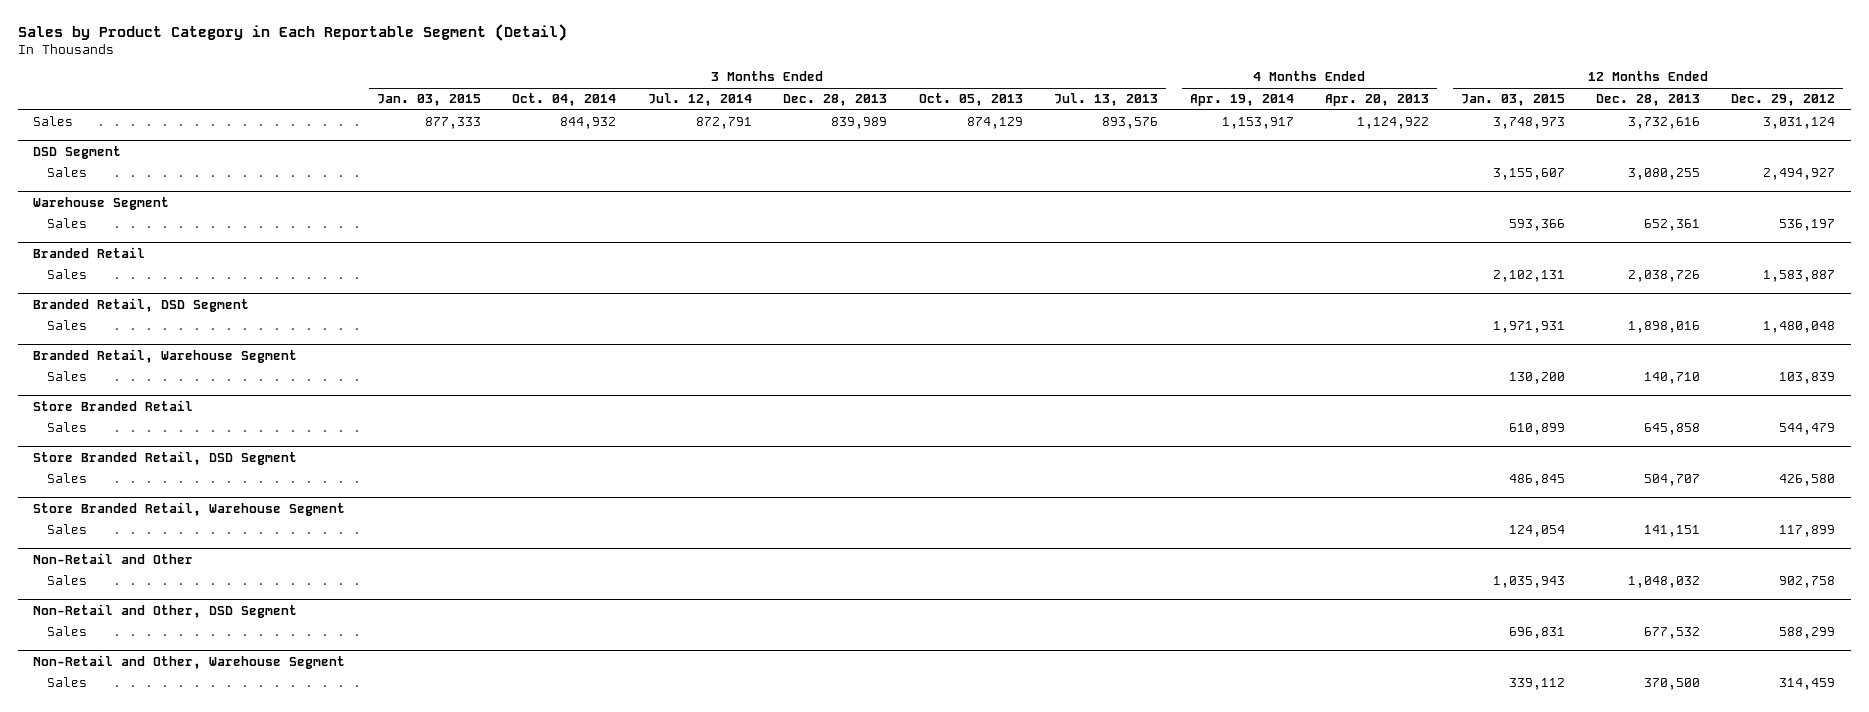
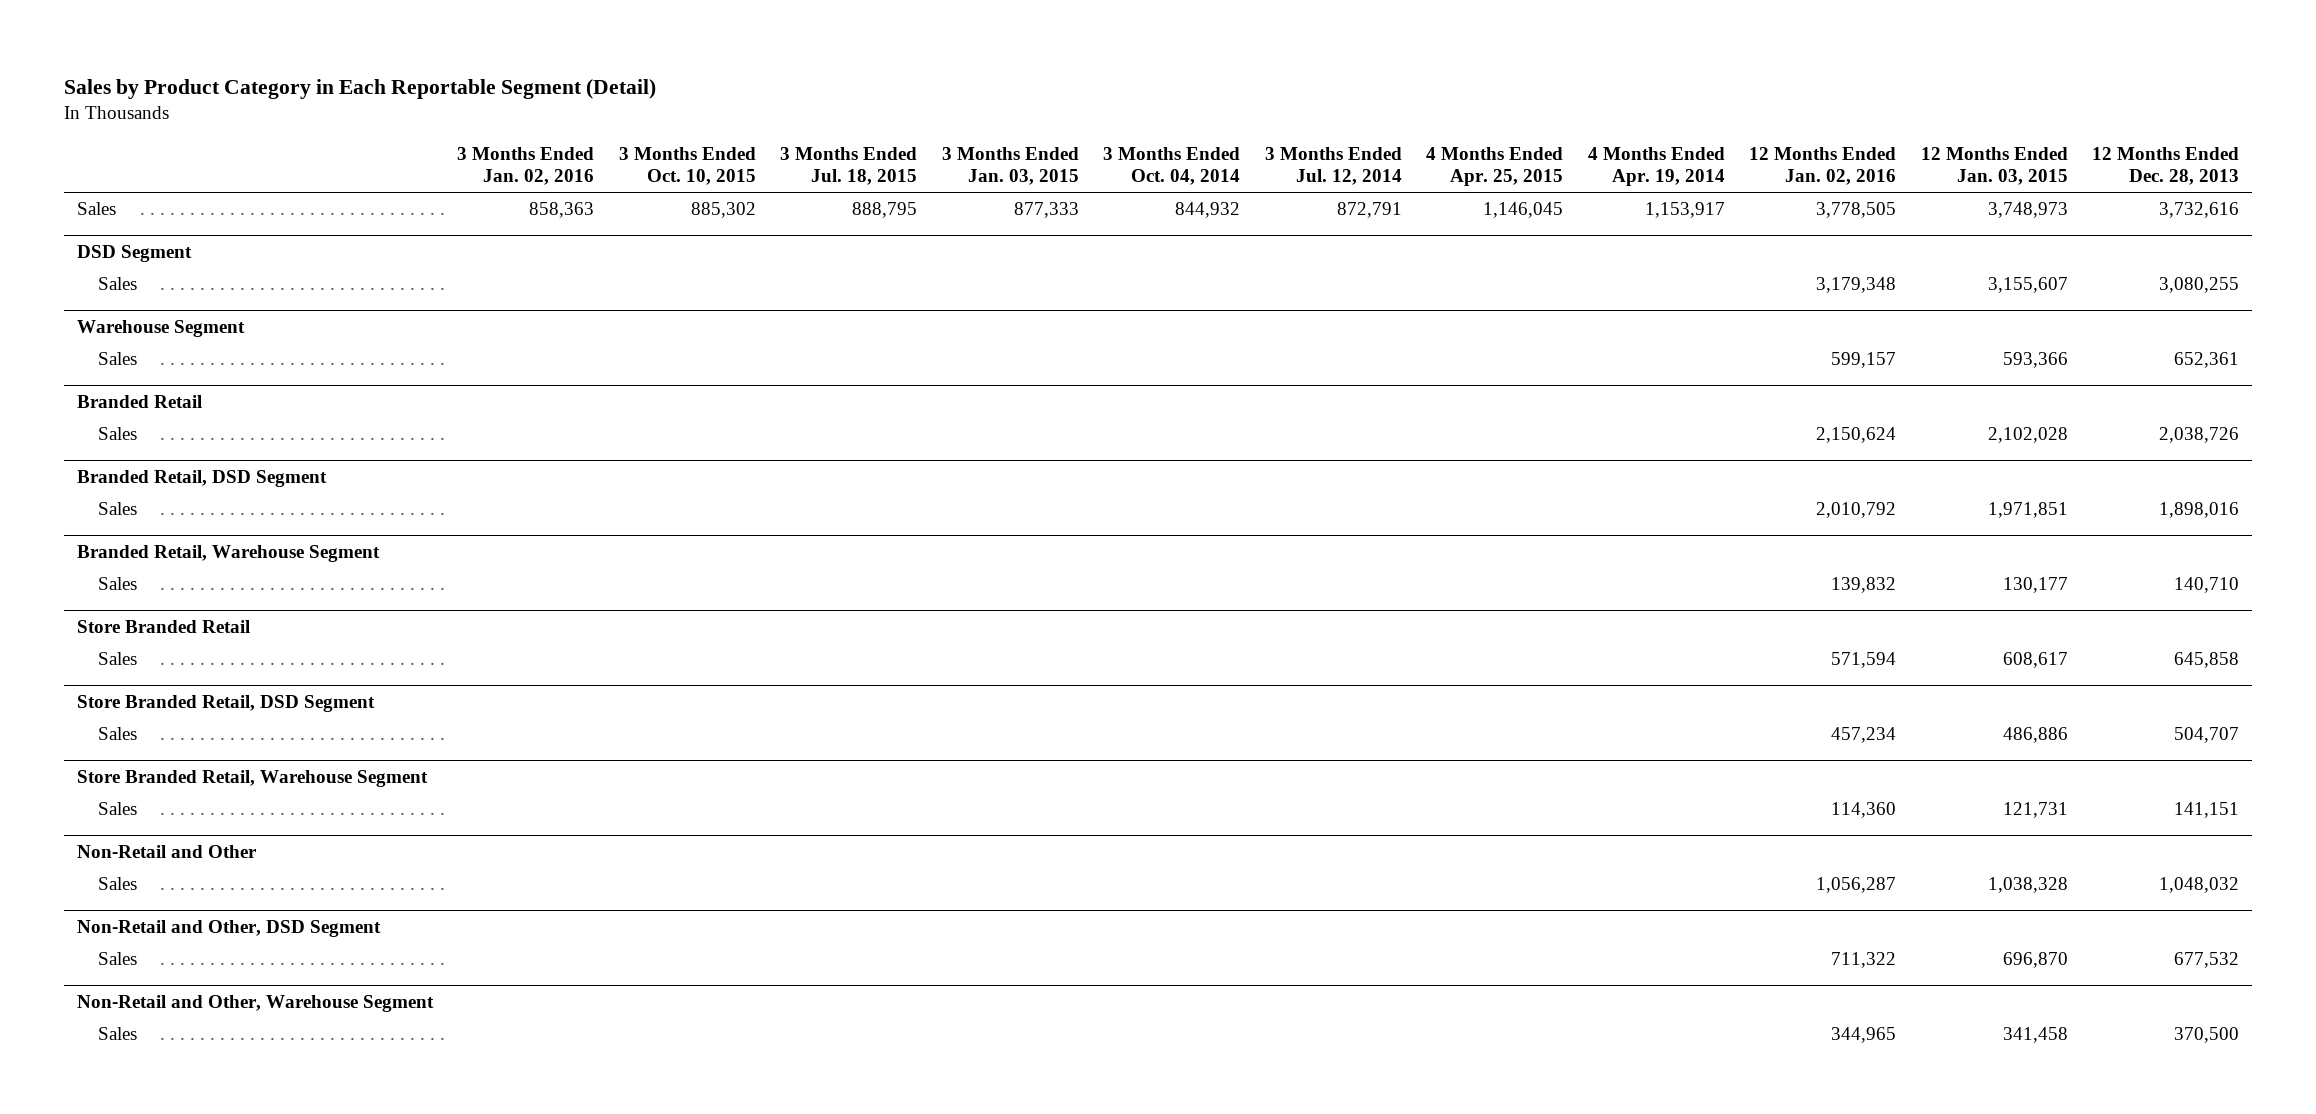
[783,94,888,107] Dec. 28, 2013 -> none
[918,93,1023,107] Oct. 05, 2013 -> none
[1054,93,1159,107] Jul. 13, 2013 -> none
[1325,94,1430,107] Apr. 20, 2013 -> none
[1731,94,1836,107] Dec. 29, 2012 -> none
none -> [457,147,595,185] 3 Months Ended Jan. 02, 2016
none -> [618,147,756,185] 3 Months Ended Oct. 10, 2015
none -> [780,147,918,185] 3 Months Ended Jul. 18, 2015
none -> [1426,147,1564,186] 4 Months Ended Apr. 25, 2015
none -> [1749,147,1897,185] 12 Months Ended Jan. 02, 2016
[1492,270,1565,283] 2,102,131 -> [1987,427,2068,444] 2,102,028
[1492,321,1565,334] 1,971,931 -> [1987,502,2068,519] 1,971,851
[1508,372,1565,385] 130,200 -> [2002,577,2068,594] 130,177
[1508,423,1565,436] 610,899 -> [2002,652,2068,669] 608,617
[1508,474,1565,487] 486,845 -> [2002,727,2068,744] 486,886
[1508,525,1565,538] 124,054 -> [2002,802,2068,819] 121,731
[1492,576,1565,589] 1,035,943 -> [1987,877,2068,894] 1,038,328
[1508,627,1565,640] 696,831 -> [2002,952,2068,969] 696,870
[1508,678,1565,691] 339,112 -> [2002,1027,2068,1044] 341,458

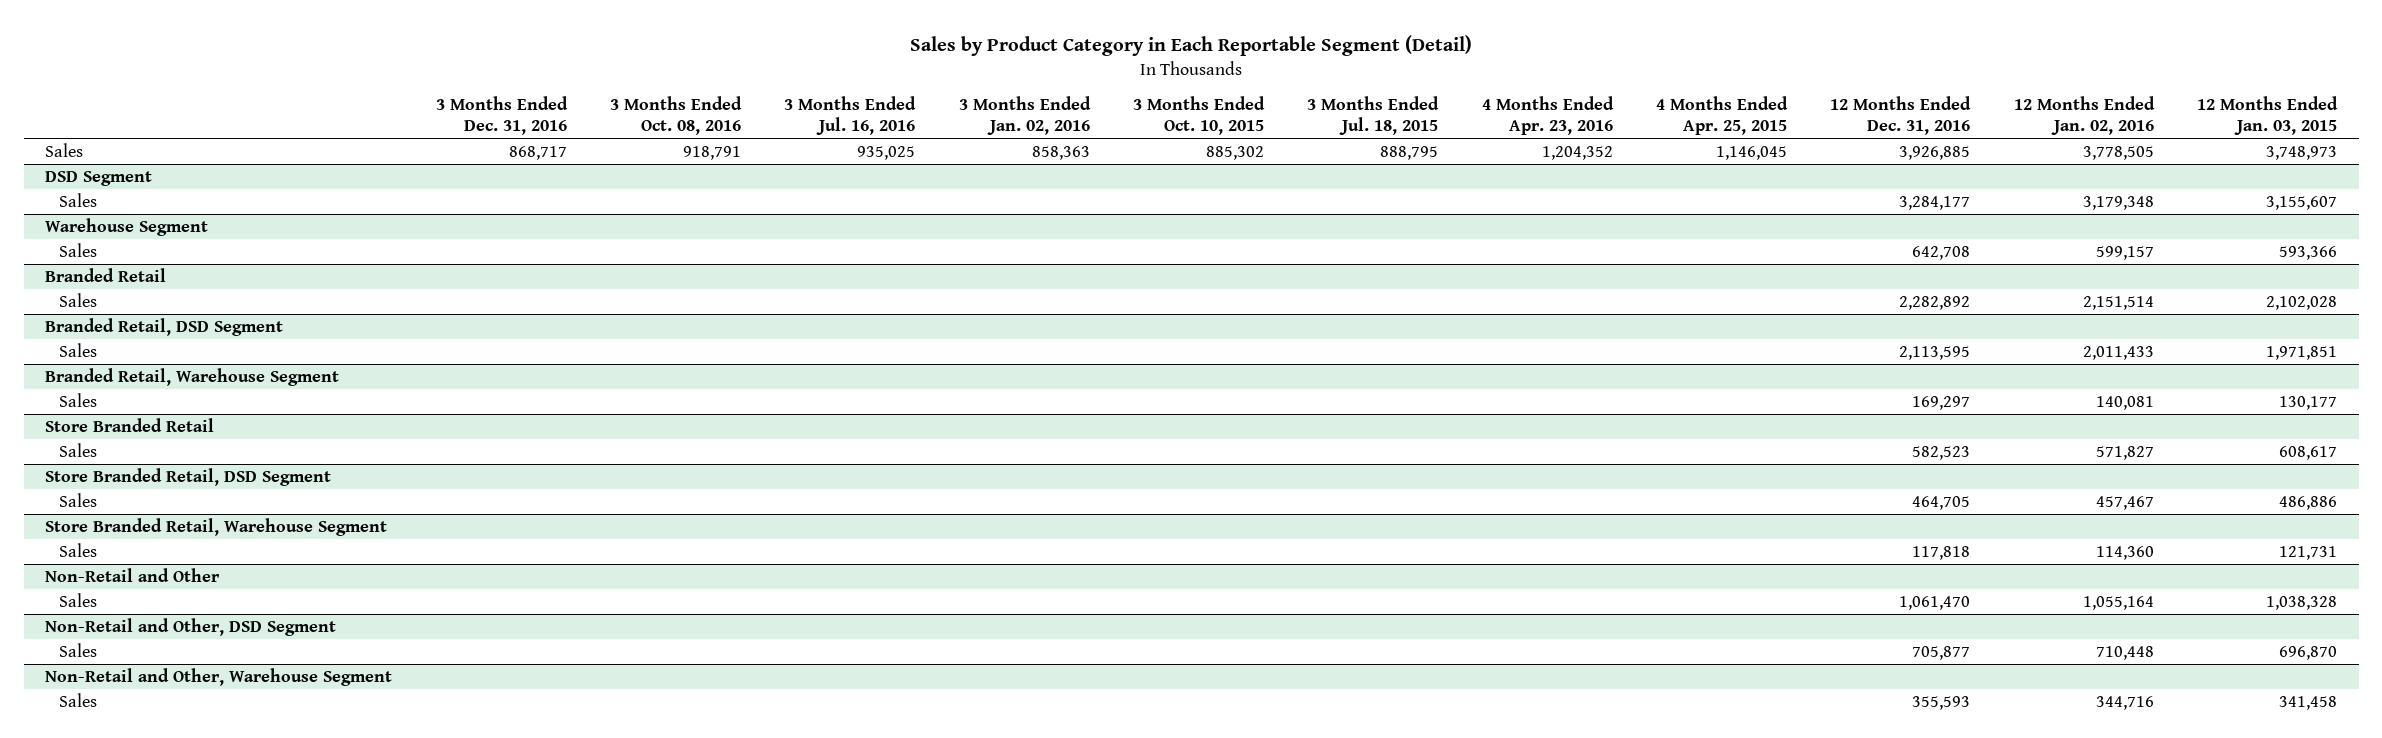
[941,147,1079,185] 3 Months Ended Jan. 03, 2015 -> none
[1103,147,1241,185] 3 Months Ended Oct. 04, 2014 -> none
[1264,147,1402,185] 3 Months Ended Jul. 12, 2014 -> none
[1587,147,1725,186] 4 Months Ended Apr. 19, 2014 -> none
[2092,147,2240,185] 12 Months Ended Dec. 28, 2013 -> none
none -> [435,96,568,135] 3 Months Ended Dec. 31, 2016
none -> [609,96,742,135] 3 Months Ended Oct. 08, 2016
none -> [784,96,917,135] 3 Months Ended Jul. 16, 2016
none -> [1481,96,1614,135] 4 Months Ended Apr. 23, 2016
none -> [1830,96,1972,135] 12 Months Ended Dec. 31, 2016
[1816,427,1897,444] 2,150,624 -> [2082,296,2154,311] 2,151,514
[1816,502,1897,519] 2,010,792 -> [2082,346,2154,361] 2,011,433
[1831,577,1897,594] 139,832 -> [2095,396,2154,411] 140,081
[1831,652,1897,669] 571,594 -> [2095,446,2154,461] 571,827
[1831,727,1897,744] 457,234 -> [2095,496,2154,511] 457,467
[1816,877,1897,894] 1,056,287 -> [2082,596,2154,611] 1,055,164
[1831,952,1897,969] 711,322 -> [2095,646,2154,661] 710,448
[1831,1027,1897,1044] 344,965 -> [2095,696,2154,711] 344,716

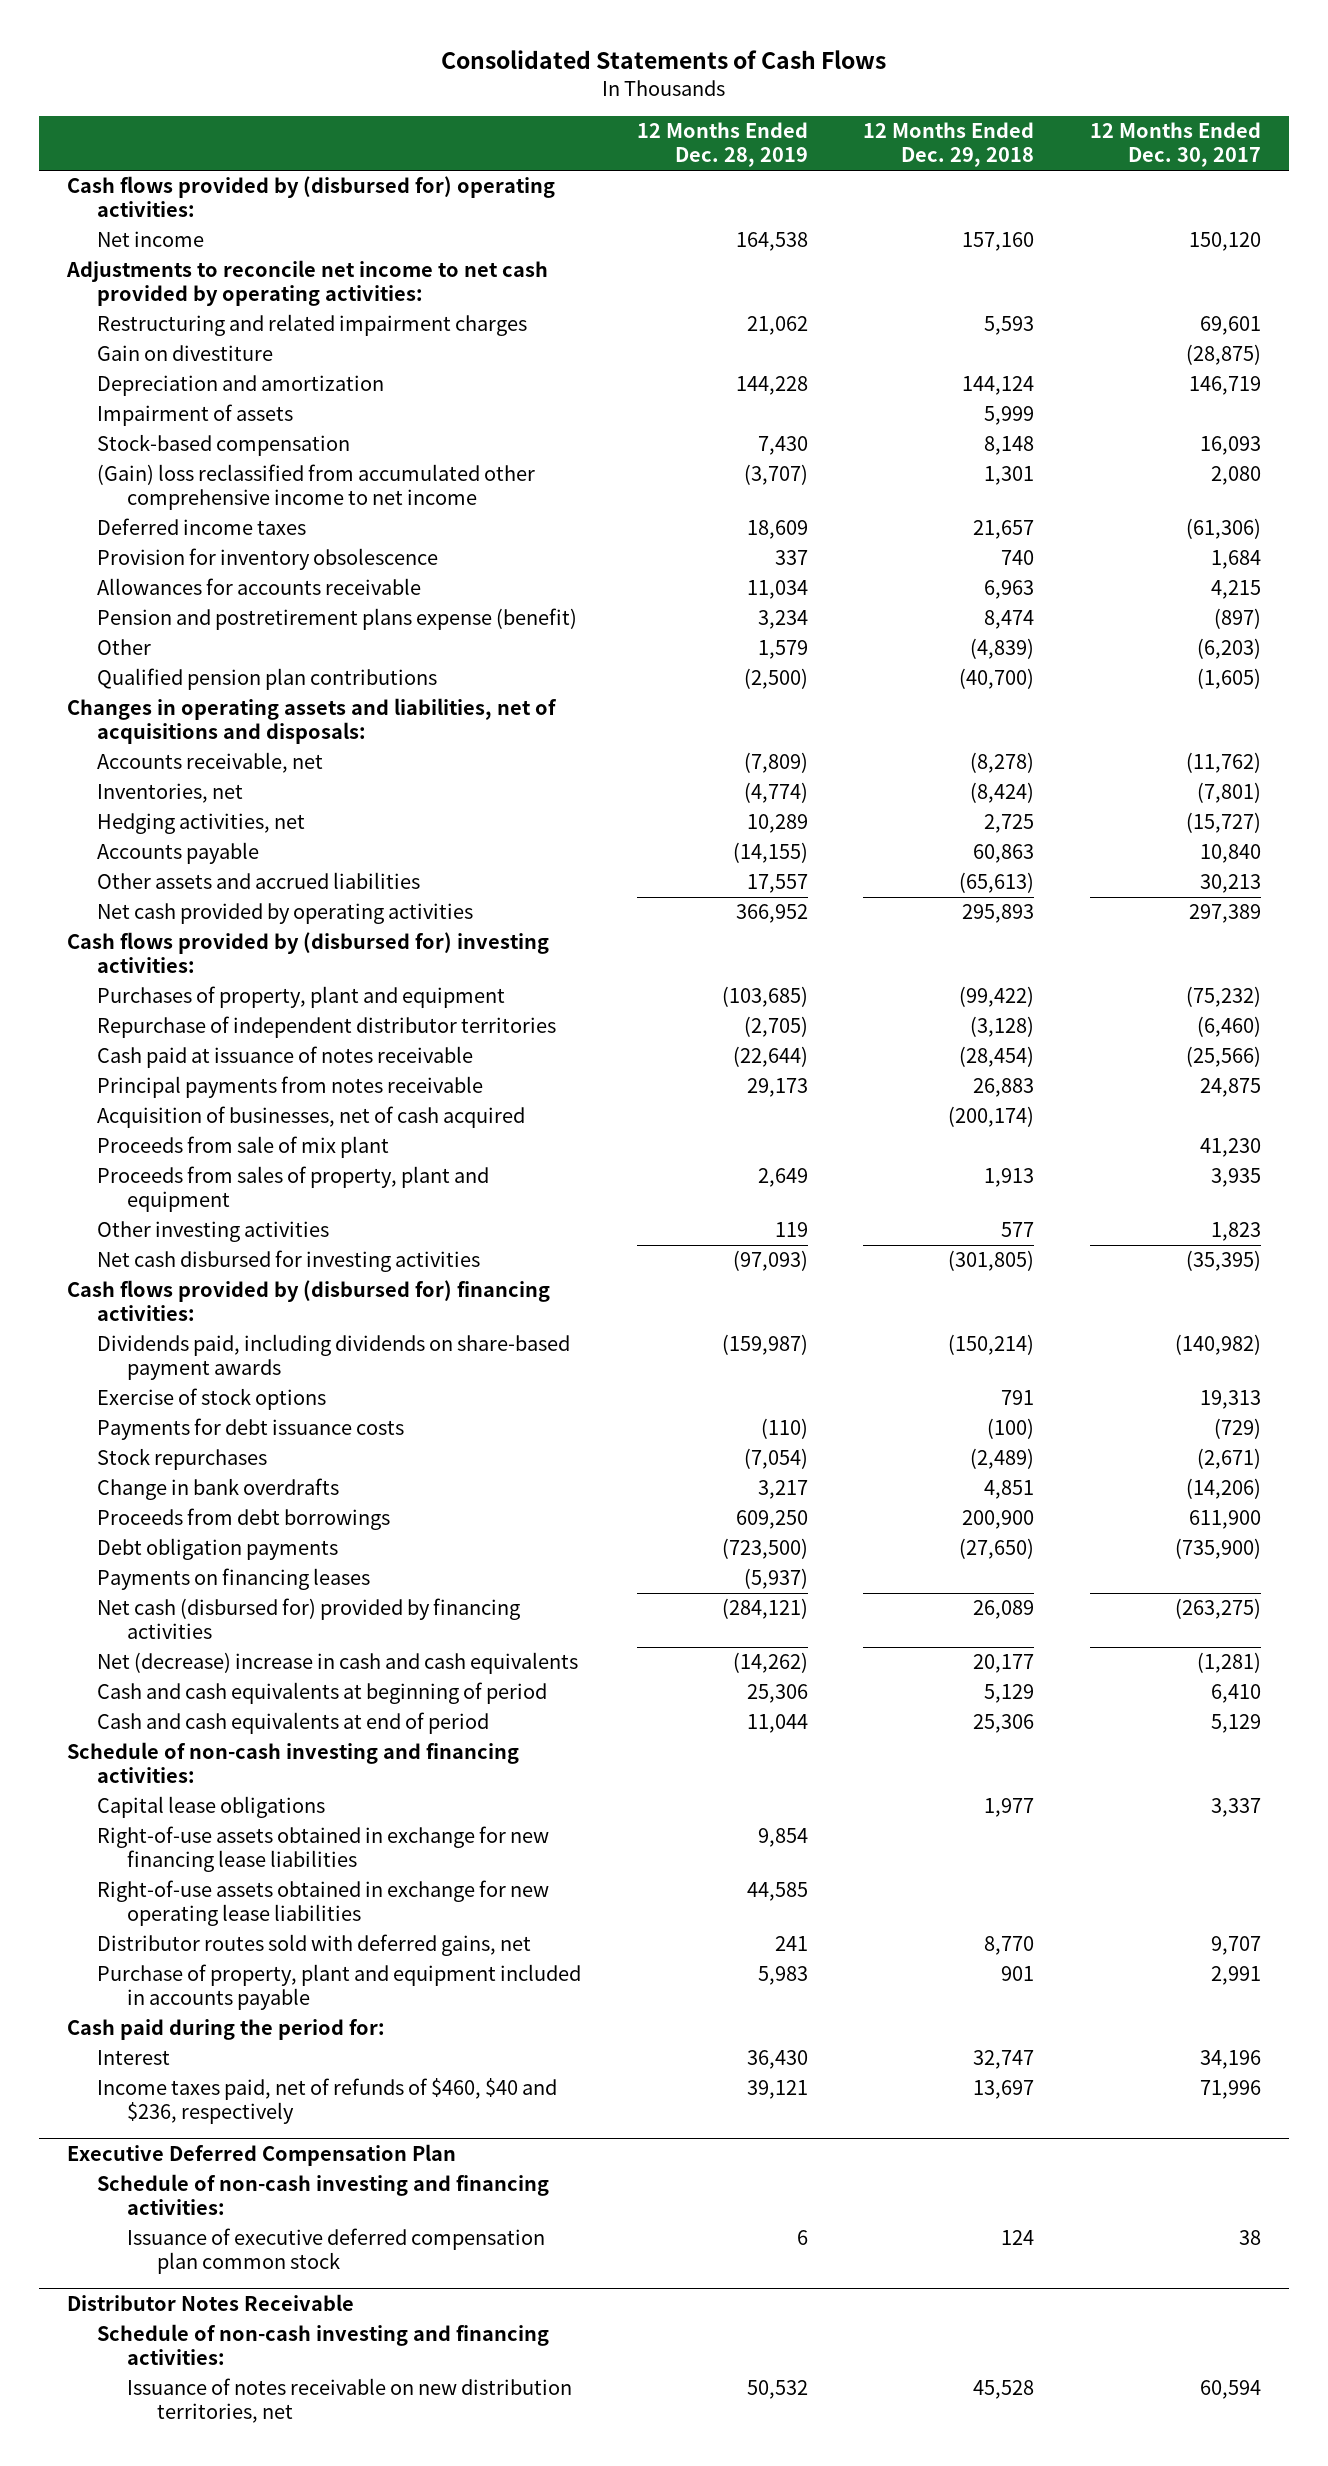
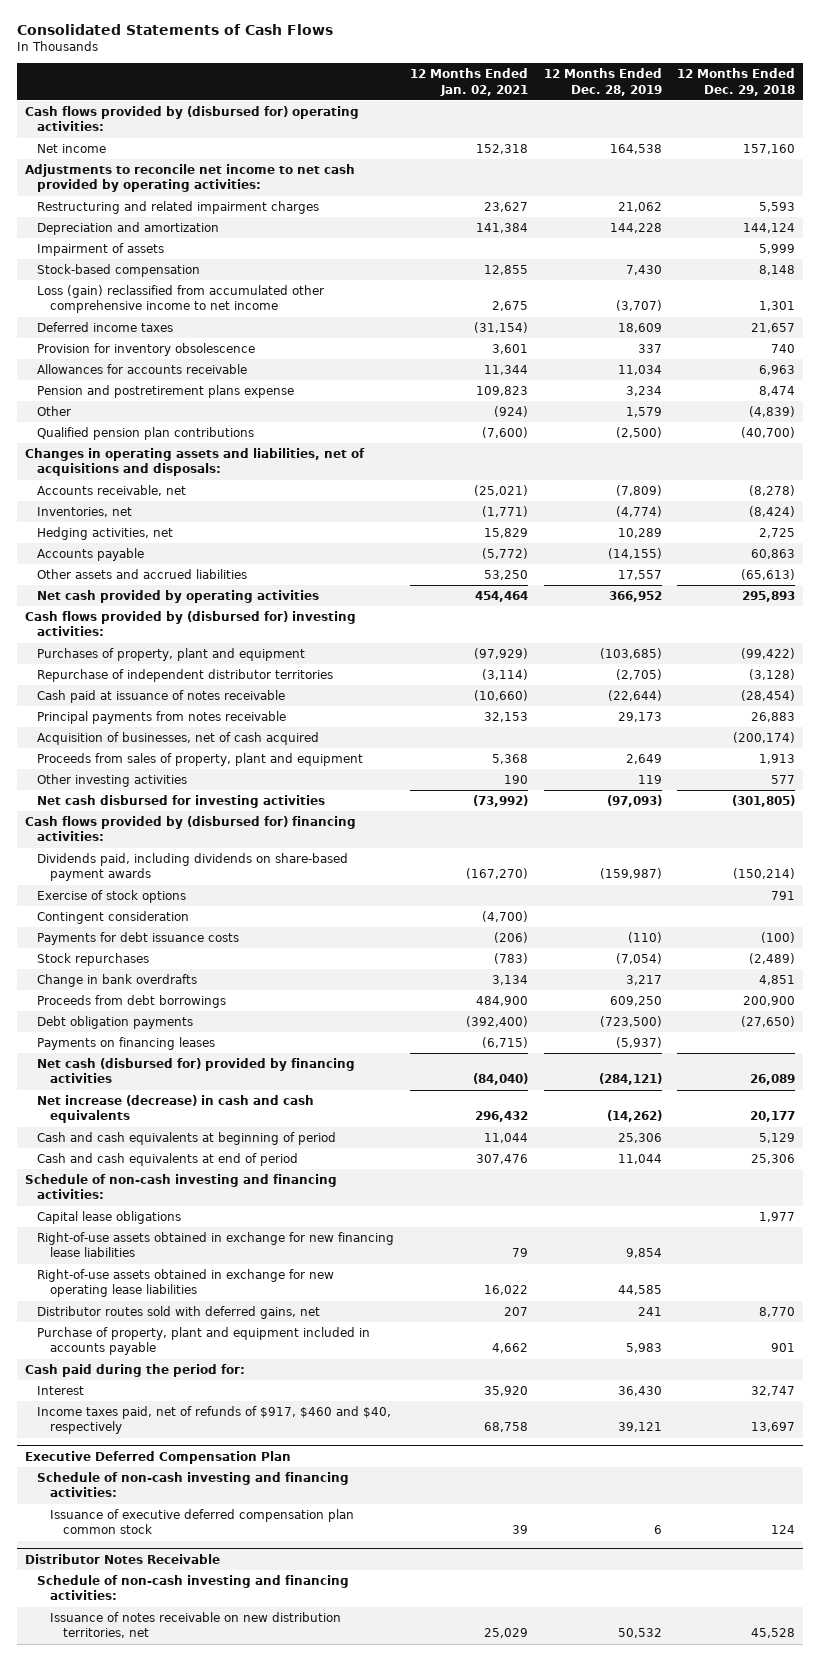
[1090,122,1262,168] 12 Months Ended Dec. 30, 2017 -> none
none -> [409,68,528,96] 12 Months Ended Jan. 02, 2021
[96,345,273,362] Gain on divestiture -> none
[96,464,535,511] (Gain) loss reclassified from accumulated other comprehensive income to net income -> [37,285,325,314] Loss (gain) reclassified from accumulated other comprehensive income to net income
[96,608,577,631] Pension and postretirement plans expense (benefit) -> [37,385,295,399] Pension and postretirement plans expense
[96,1136,389,1159] Proceeds from sale of mix plant -> none
none -> [37,911,190,925] Contingent consideration
[96,1652,578,1675] Net (decrease) increase in cash and cash equivalents -> [37,1095,315,1124] Net increase (decrease) in cash and cash equivalents
[96,2078,557,2125] Income taxes paid, net of refunds of $460, $40 and $236, respectively -> [37,1406,392,1435] Income taxes paid, net of refunds of $917, $460 and $40, respectively

